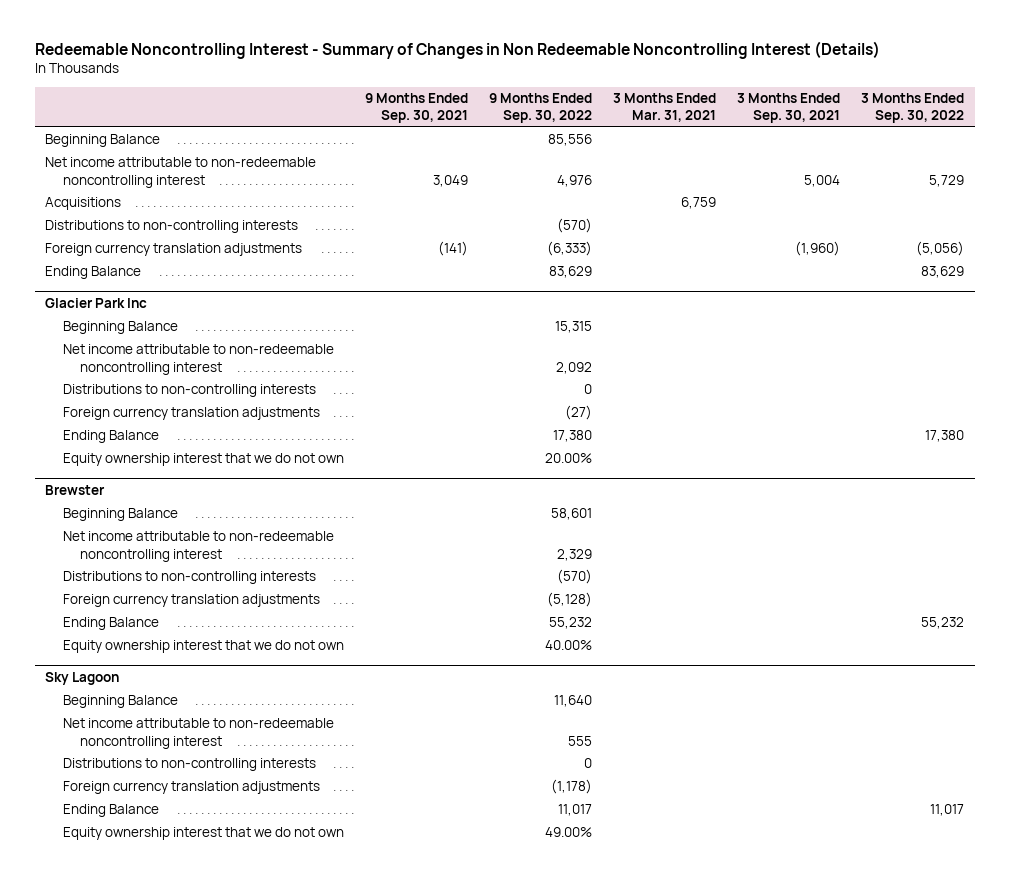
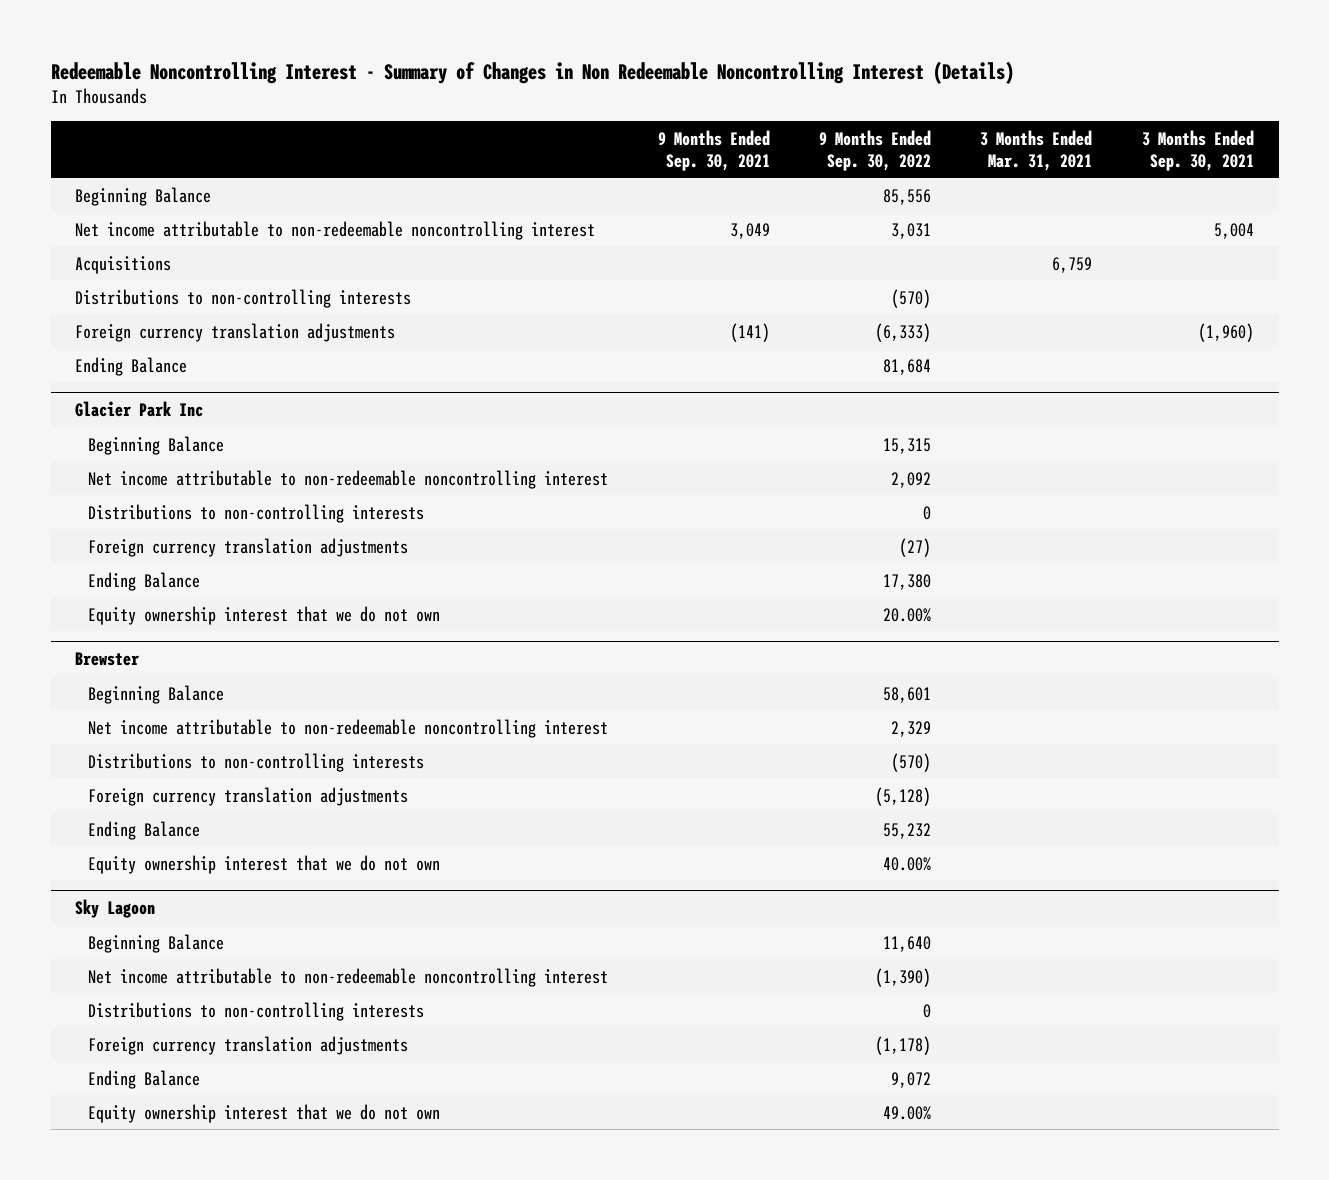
[861,93,965,124] 3 Months Ended Sep. 30, 2022 -> none
[557,174,593,187] 4,976 -> [891,222,932,239] 3,031
[549,266,593,279] 83,629 -> [883,358,932,375] 81,684
[568,735,593,746] 555 -> [875,967,932,987] (1,390)
[558,804,593,817] 11,017 -> [891,1071,932,1088] 9,072

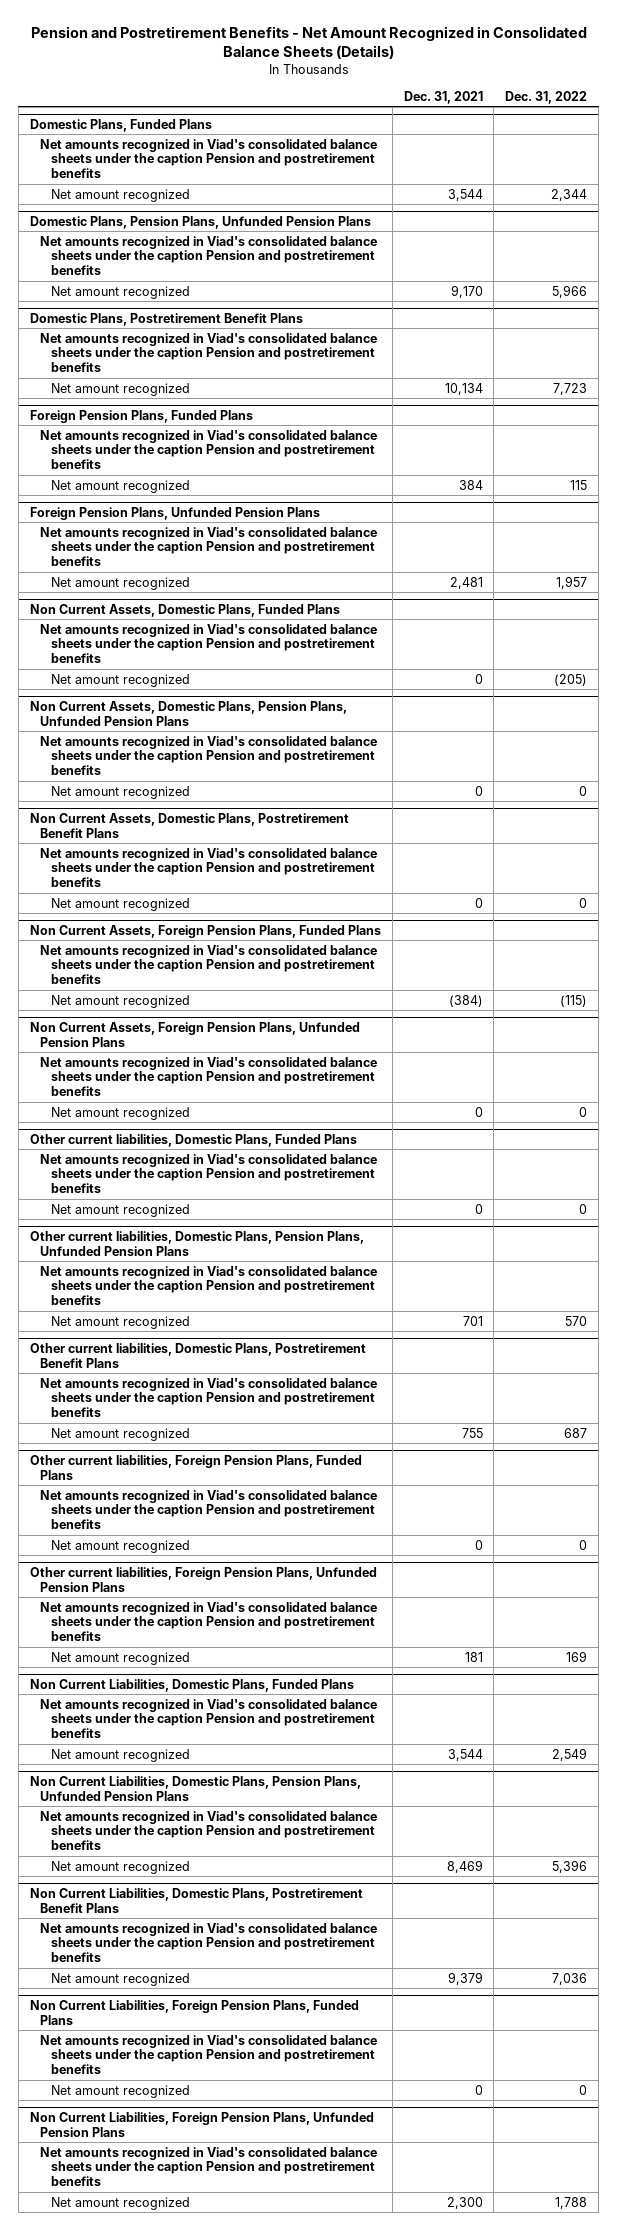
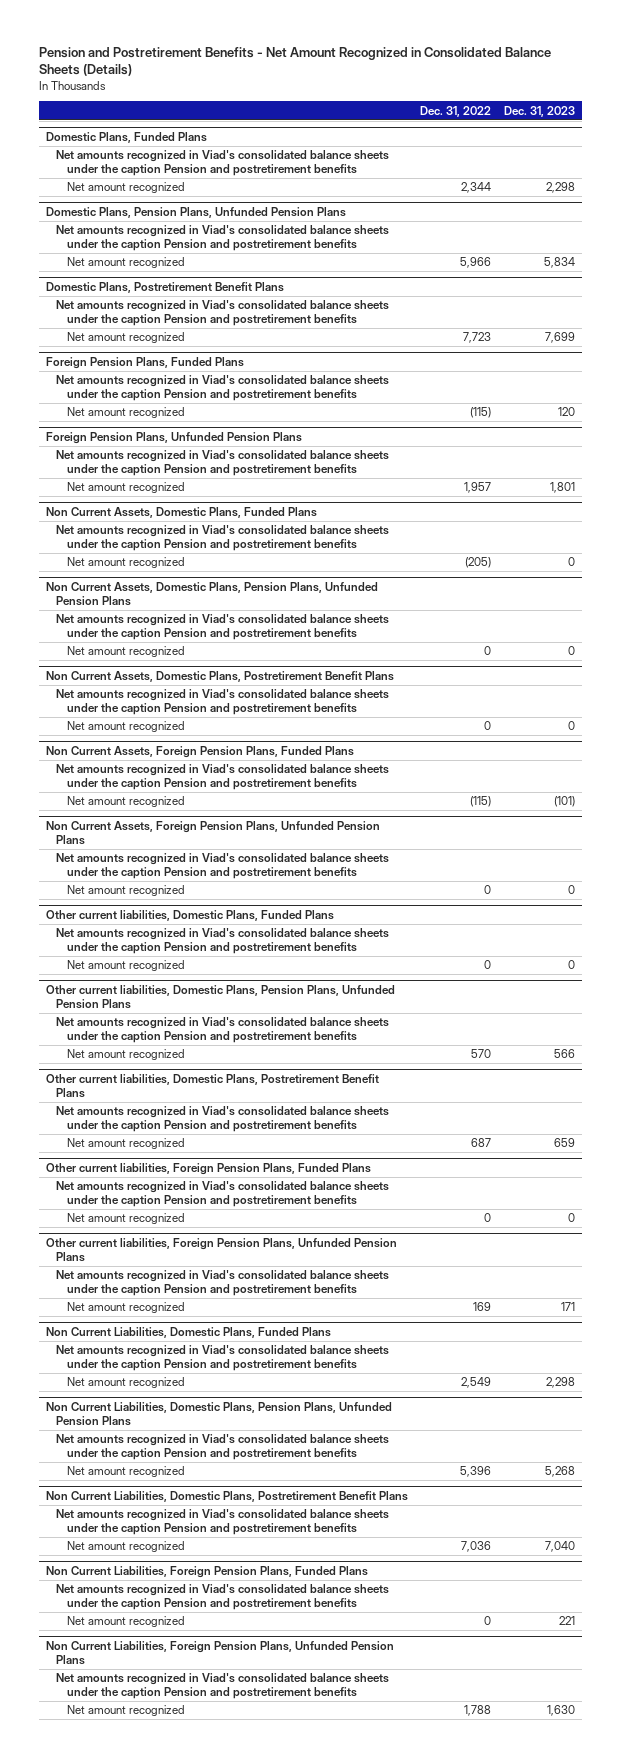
[403,90,483,104] Dec. 31, 2021 -> none
none -> [504,105,576,117] Dec. 31, 2023
[570,479,588,490] 115 -> [470,407,492,419] (115)

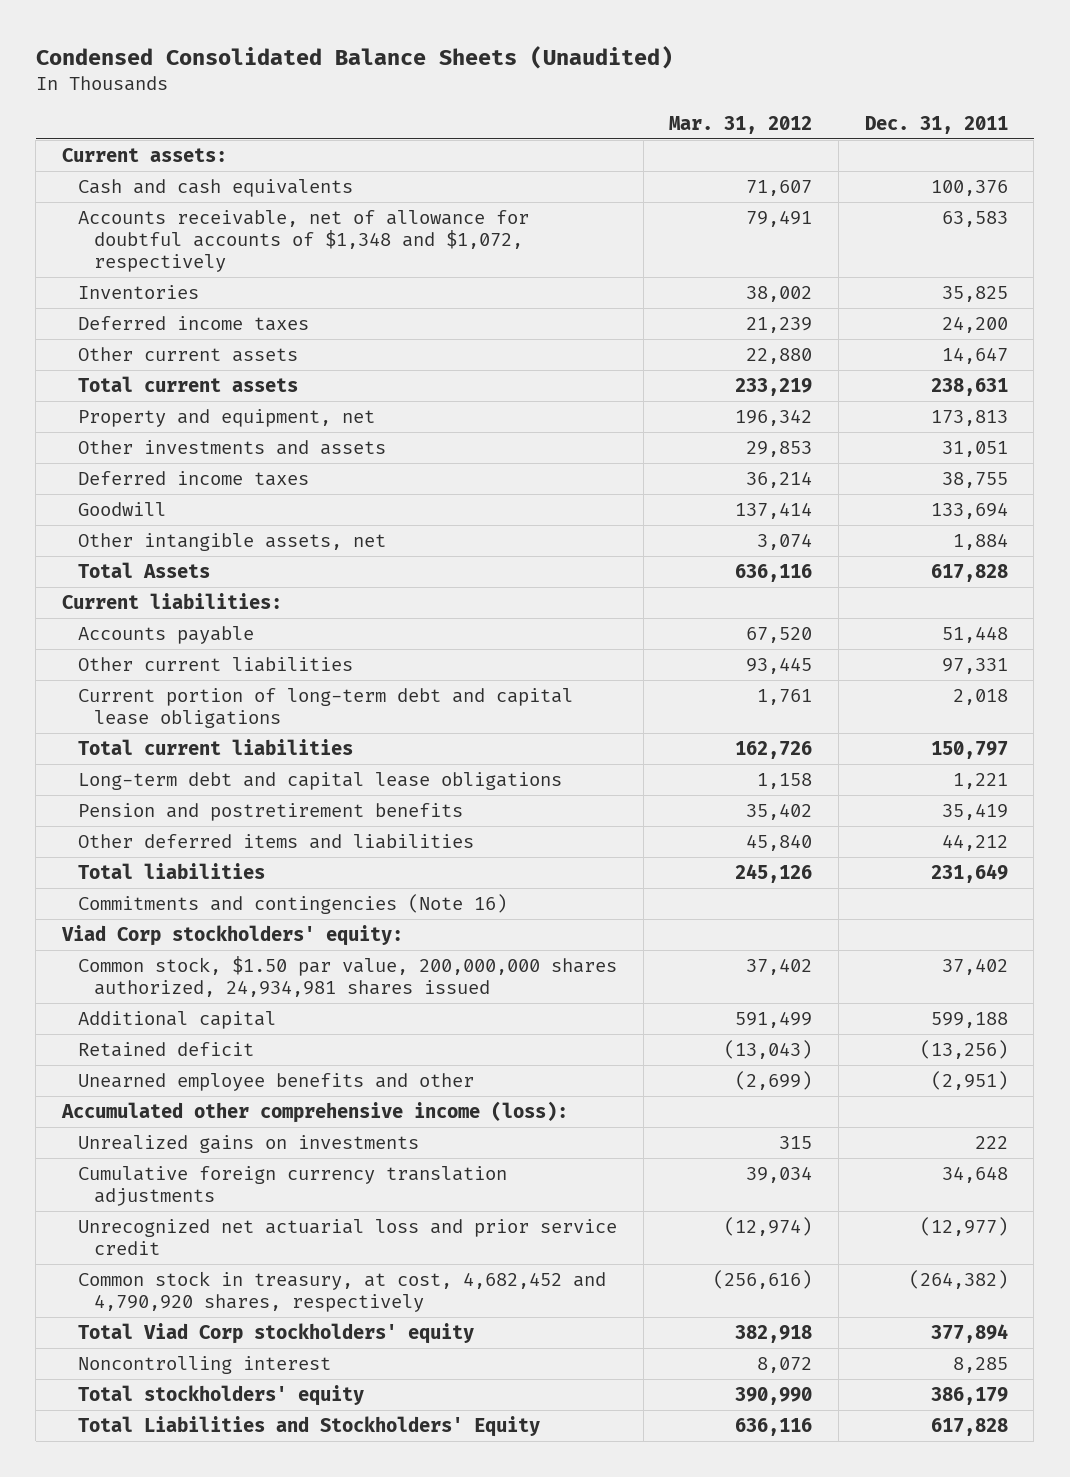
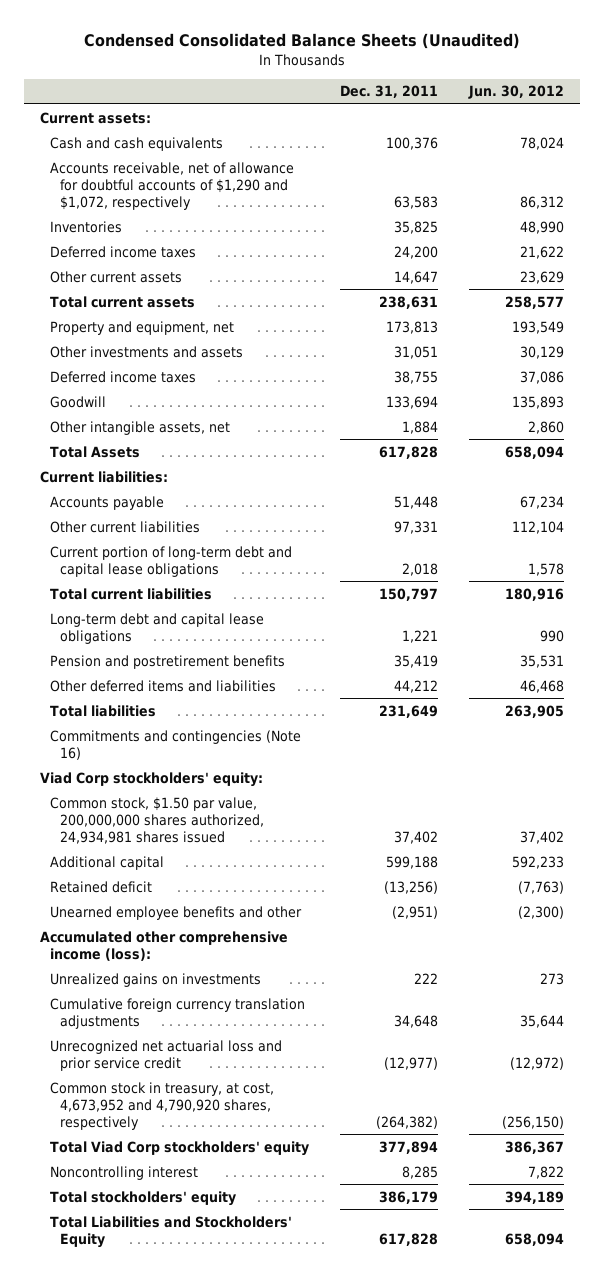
[669,116,813,135] Mar. 31, 2012 -> none
none -> [468,85,565,100] Jun. 30, 2012
[78,209,530,273] Accounts receivable, net of allowance for doubtful accounts of $1,348 and $1,072, respectively -> [50,161,295,210] Accounts receivable, net of allowance for doubtful accounts of $1,290 and $1,072, respectively
[78,1270,607,1313] Common stock in treasury, at cost, 4,682,452 and 4,790,920 shares, respectively -> [50,1081,275,1130] Common stock in treasury, at cost, 4,673,952 and 4,790,920 shares, respectively

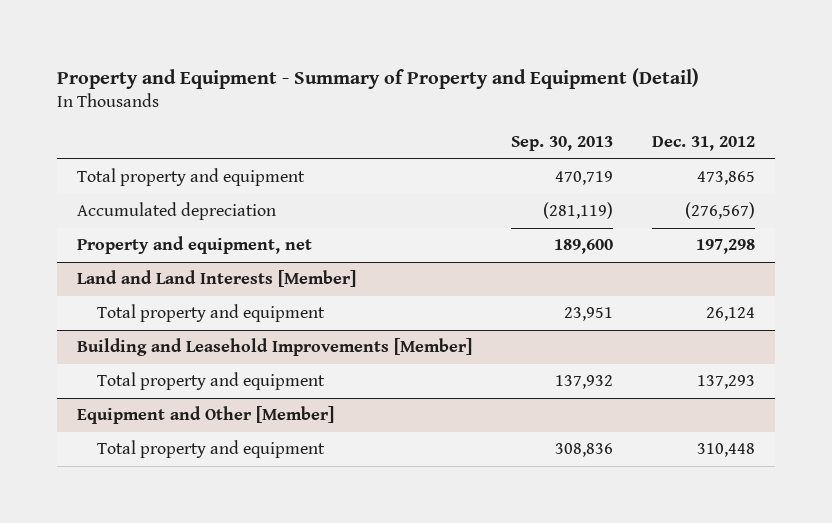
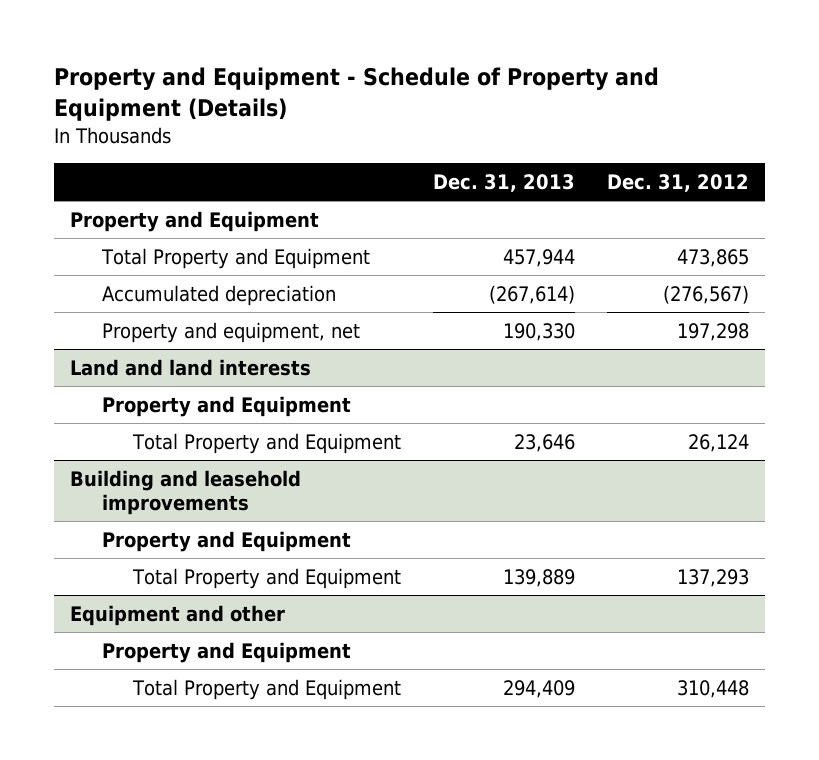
[57,67,700,89] Property and Equipment - Summary of Property and Equipment (Detail) -> [53,66,659,122] Property and Equipment - Schedule of Property and Equipment (Details)
[510,136,613,152] Sep. 30, 2013 -> none
none -> [433,174,576,193] Dec. 31, 2013
none -> [69,210,319,232] Property and Equipment
[76,168,305,187] Total property and equipment -> [100,247,370,269] Total Property and Equipment
[76,270,356,288] Land and Land Interests [Member] -> [69,358,311,376] Land and land interests
none -> [101,395,351,417] Property and Equipment
[96,304,325,323] Total property and equipment -> [132,432,402,454] Total Property and Equipment
[76,338,472,357] Building and Leasehold Improvements [Member] -> [69,469,301,515] Building and leasehold improvements
none -> [101,530,351,552] Property and Equipment
[96,372,325,391] Total property and equipment -> [132,567,402,589] Total Property and Equipment
[76,406,334,425] Equipment and Other [Member] -> [69,604,285,626] Equipment and other
none -> [101,641,351,663] Property and Equipment
[96,440,325,459] Total property and equipment -> [132,678,402,700] Total Property and Equipment

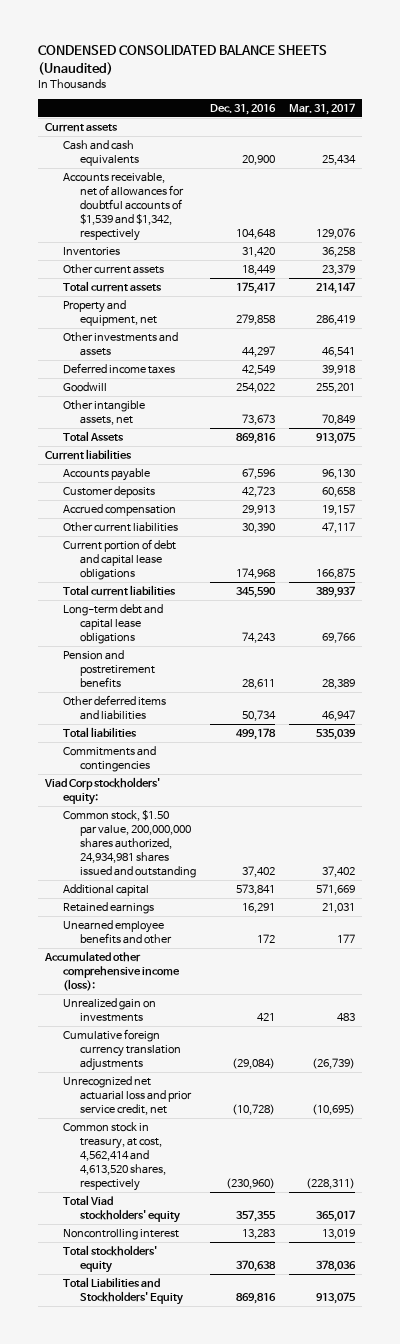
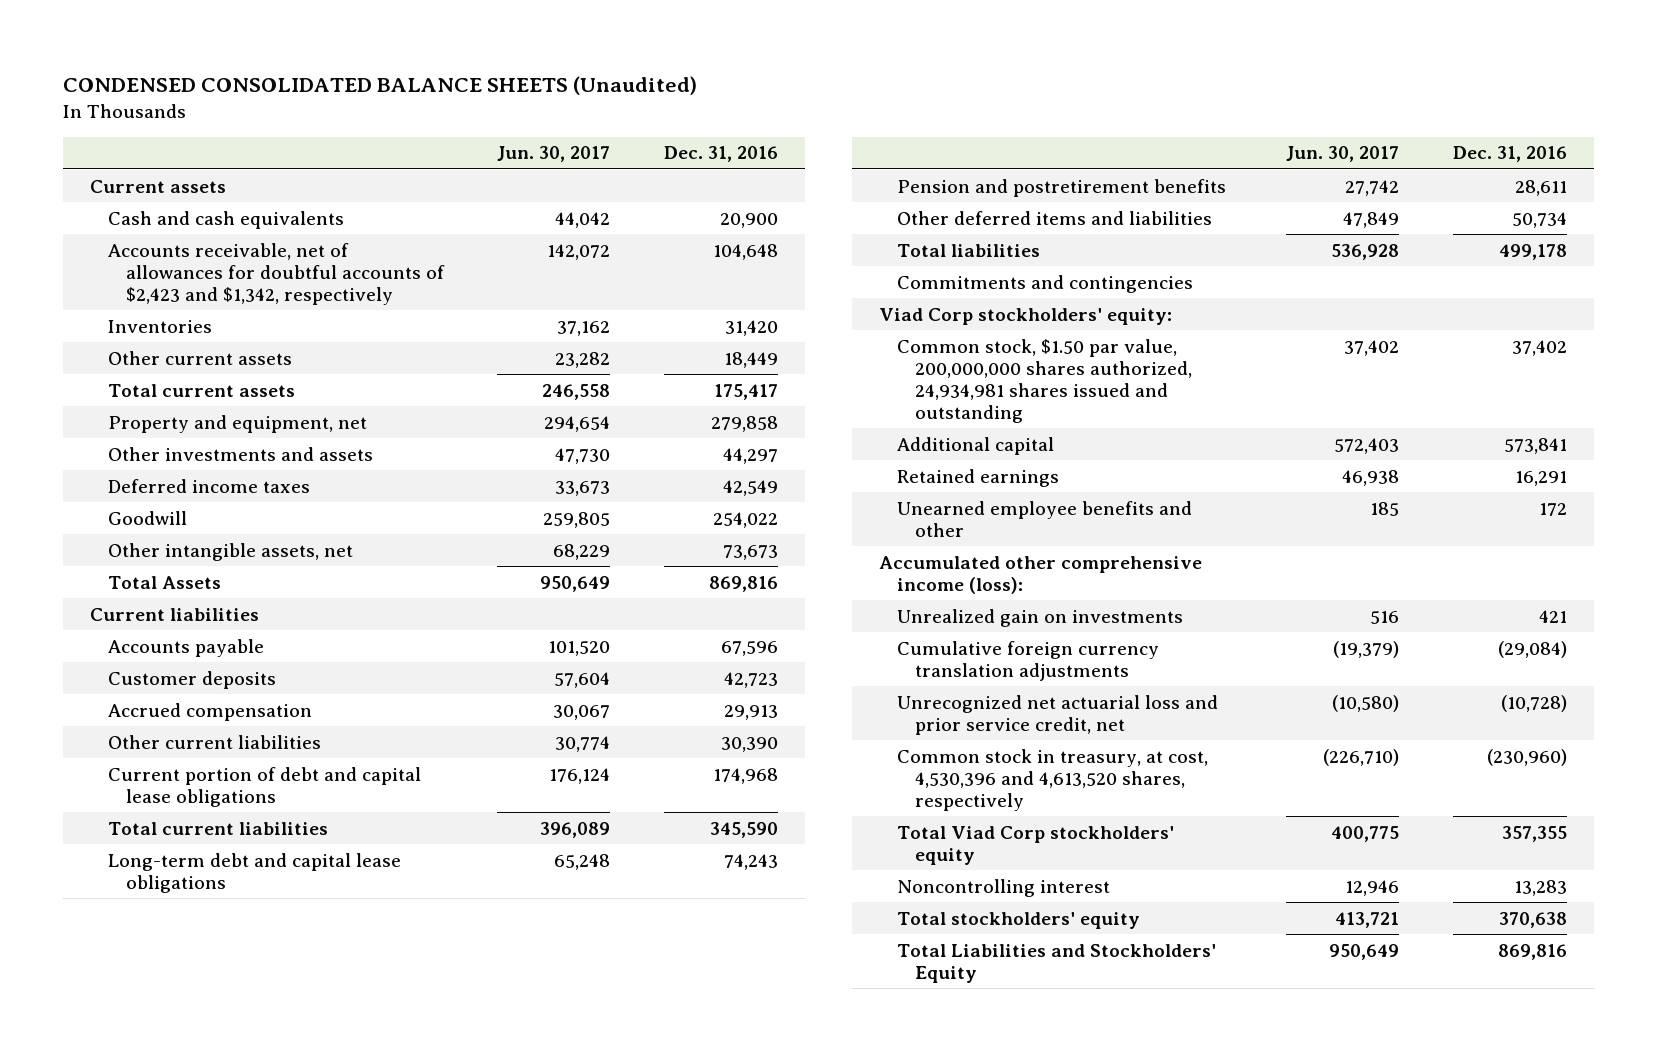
[289,102,356,115] Mar. 31, 2017 -> none
none -> [497,146,611,163] Jun. 30, 2017
[62,171,185,242] Accounts receivable, net of allowances for doubtful accounts of $1,539 and $1,342, respectively -> [107,242,445,305] Accounts receivable, net of allowances for doubtful accounts of $2,423 and $1,342, respectively
[62,1121,167,1192] Common stock in treasury, at cost, 4,562,414 and 4,613,520 shares, respectively -> [896,748,1208,811] Common stock in treasury, at cost, 4,530,396 and 4,613,520 shares, respectively
[62,1194,181,1224] Total Viad stockholders' equity -> [896,825,1174,865] Total Viad Corp stockholders' equity

